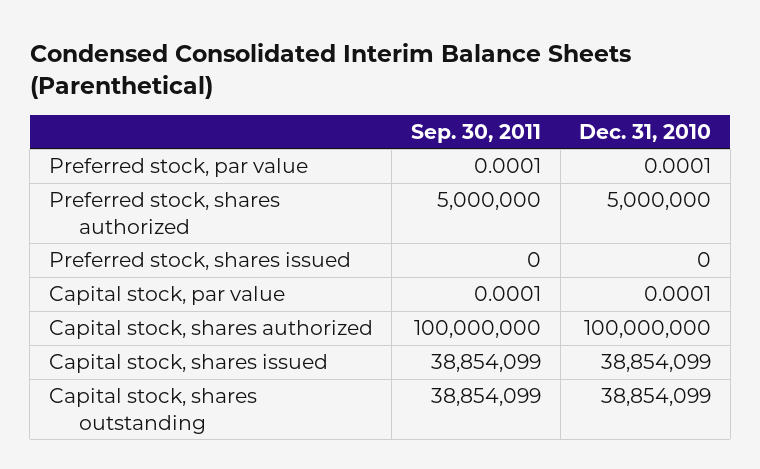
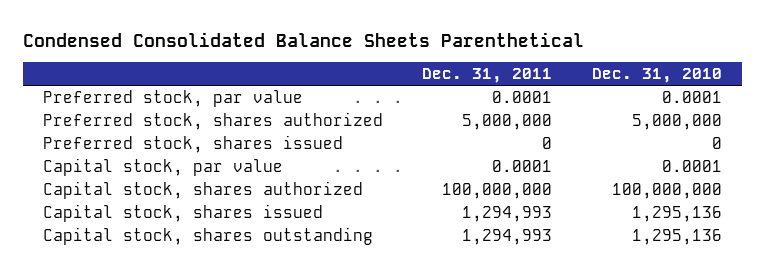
[29,42,631,99] Condensed Consolidated Interim Balance Sheets (Parenthetical) -> [22,31,584,47] Condensed Consolidated Balance Sheets Parenthetical
[411,123,542,143] Sep. 30, 2011 -> none
none -> [422,68,553,84] Dec. 31, 2011
[601,354,712,373] 38,854,099 -> [631,205,722,222] 1,295,136
[601,388,712,407] 38,854,099 -> [631,228,722,245] 1,295,136

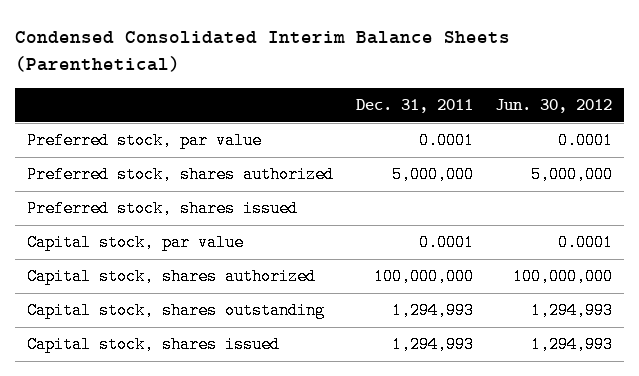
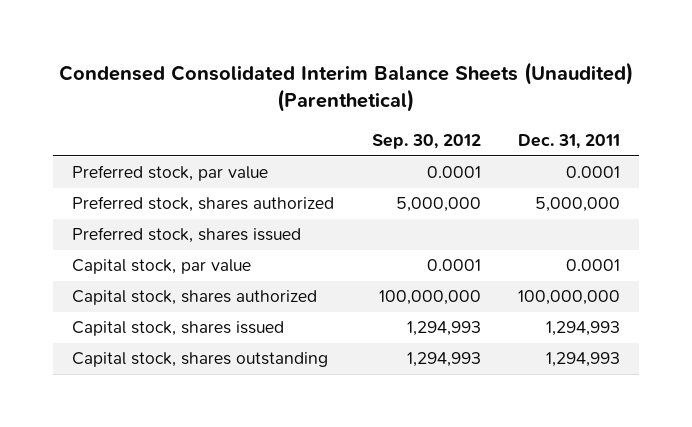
[15,30,511,72] Condensed Consolidated Interim Balance Sheets (Parenthetical) -> [59,62,634,113] Condensed Consolidated Interim Balance Sheets (Unaudited) (Parenthetical)
[495,98,613,113] Jun. 30, 2012 -> none
none -> [371,134,481,150] Sep. 30, 2012
[26,302,325,320] Capital stock, shares outstanding -> [71,352,328,368] Capital stock, shares outstanding

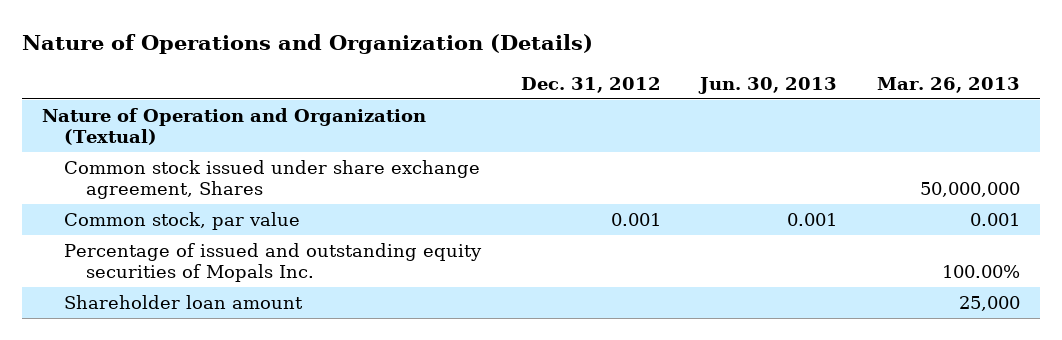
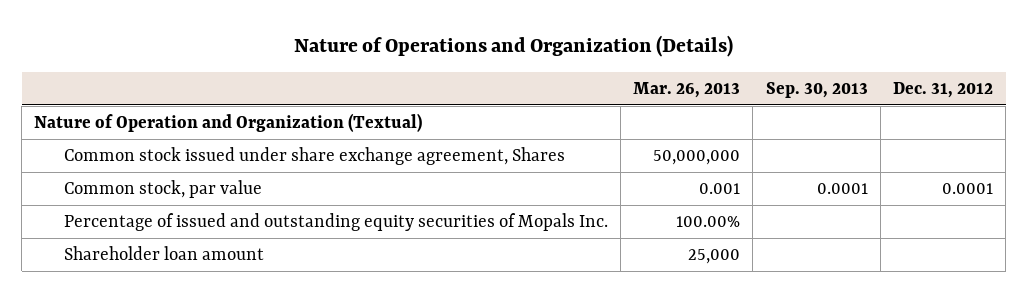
[698,76,838,94] Jun. 30, 2013 -> none
none -> [765,82,868,99] Sep. 30, 2013
[610,213,661,227] 0.001 -> [942,182,994,194] 0.0001

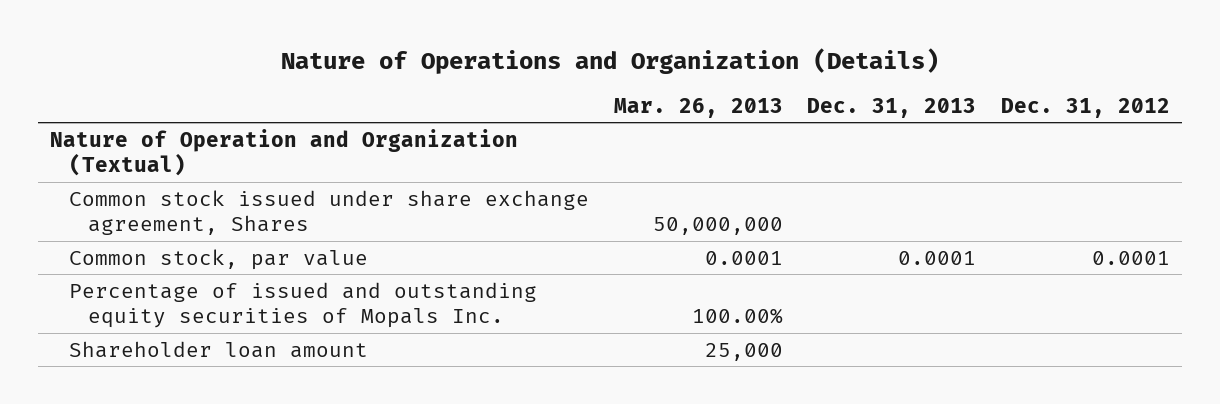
[765,82,868,99] Sep. 30, 2013 -> none
none -> [807,98,977,119] Dec. 31, 2013
[699,182,741,194] 0.001 -> [704,250,783,265] 0.0001

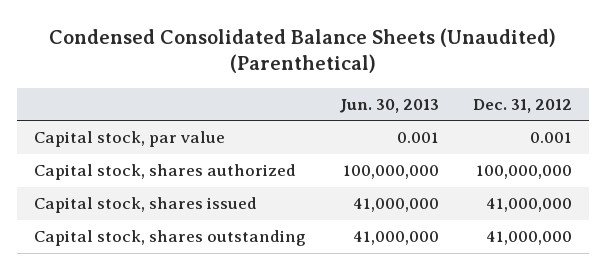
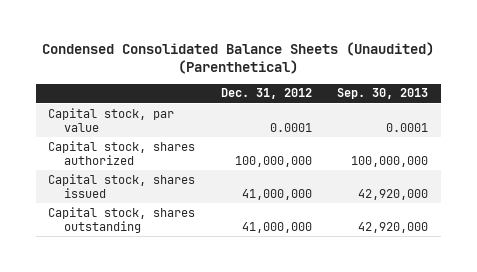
[339,98,440,113] Jun. 30, 2013 -> none
none -> [337,88,429,100] Sep. 30, 2013
[529,132,572,144] 0.001 -> [269,122,312,132] 0.0001

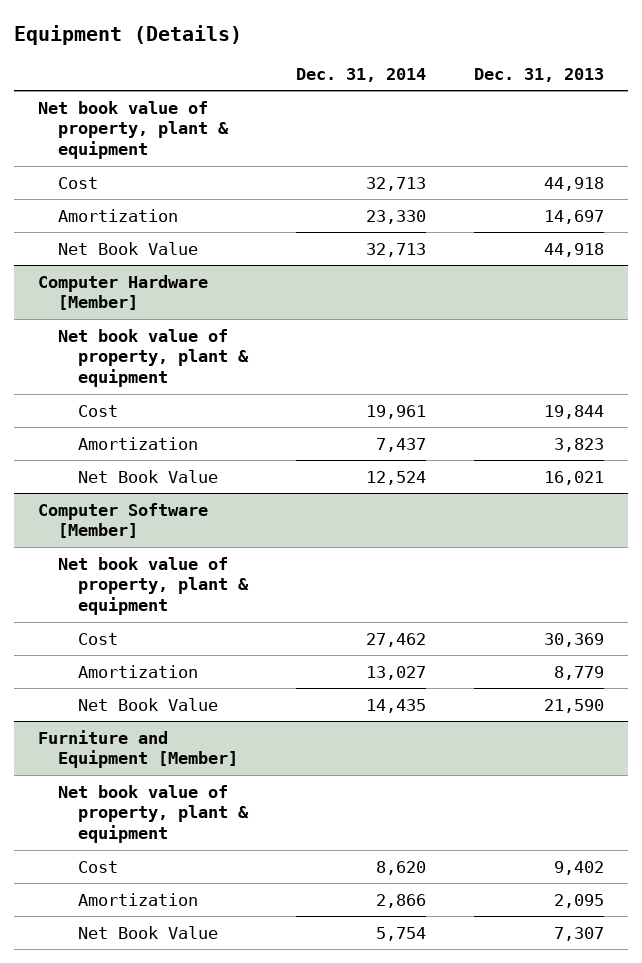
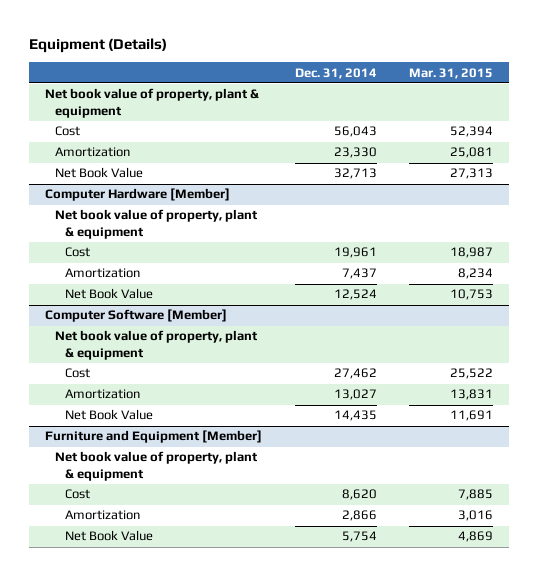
[473,68,604,83] Dec. 31, 2013 -> none
none -> [409,67,494,79] Mar. 31, 2015
[366,176,427,191] 32,713 -> [333,126,377,138] 56,043

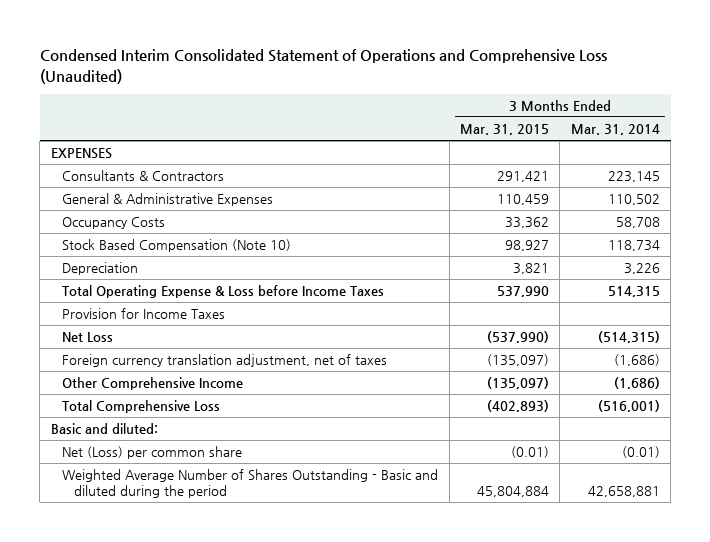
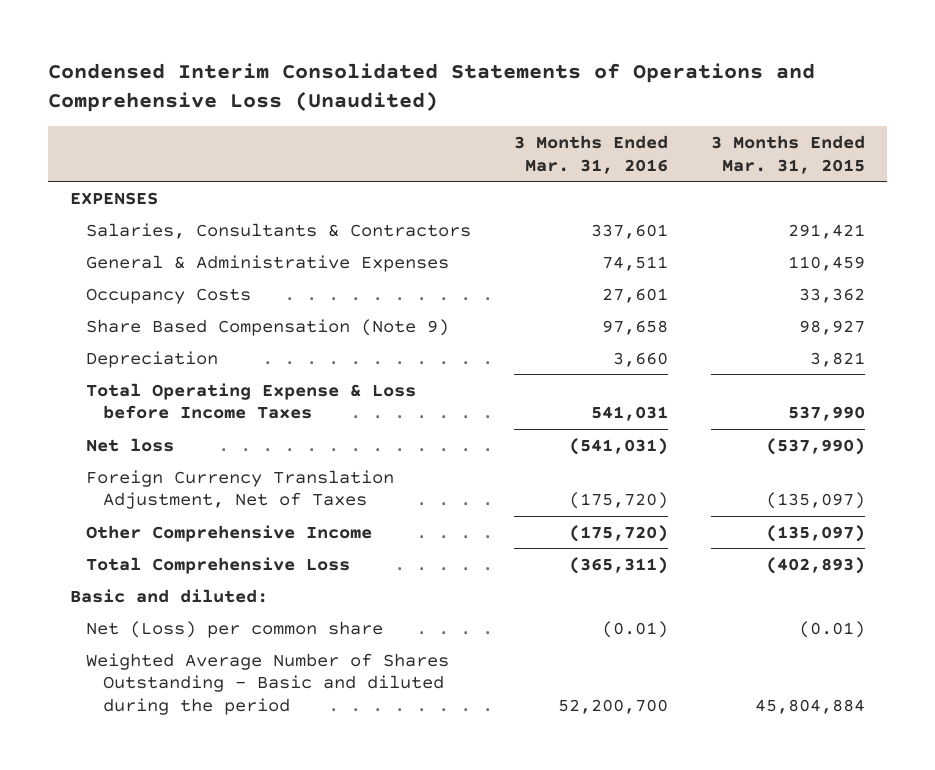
[39,49,607,84] Condensed Interim Consolidated Statement of Operations and Comprehensive Loss (Unaudited) -> [48,62,816,113] Condensed Interim Consolidated Statements of Operations and Comprehensive Loss (Unaudited)
[570,124,660,136] Mar. 31, 2014 -> none
none -> [514,134,669,174] 3 Months Ended Mar. 31, 2016
[62,170,225,182] Consultants & Contractors -> [86,222,472,239] Salaries, Consultants & Contractors
[62,239,292,253] Stock Based Compensation (Note 10) -> [86,318,450,336] Share Based Compensation (Note 9)
[62,308,226,320] Provision for Income Taxes -> none
[62,332,114,343] Net Loss -> [86,437,175,452] Net loss
[62,354,388,368] Foreign currency translation adjustment, net of taxes -> [86,469,395,510] Foreign Currency Translation Adjustment, Net of Taxes

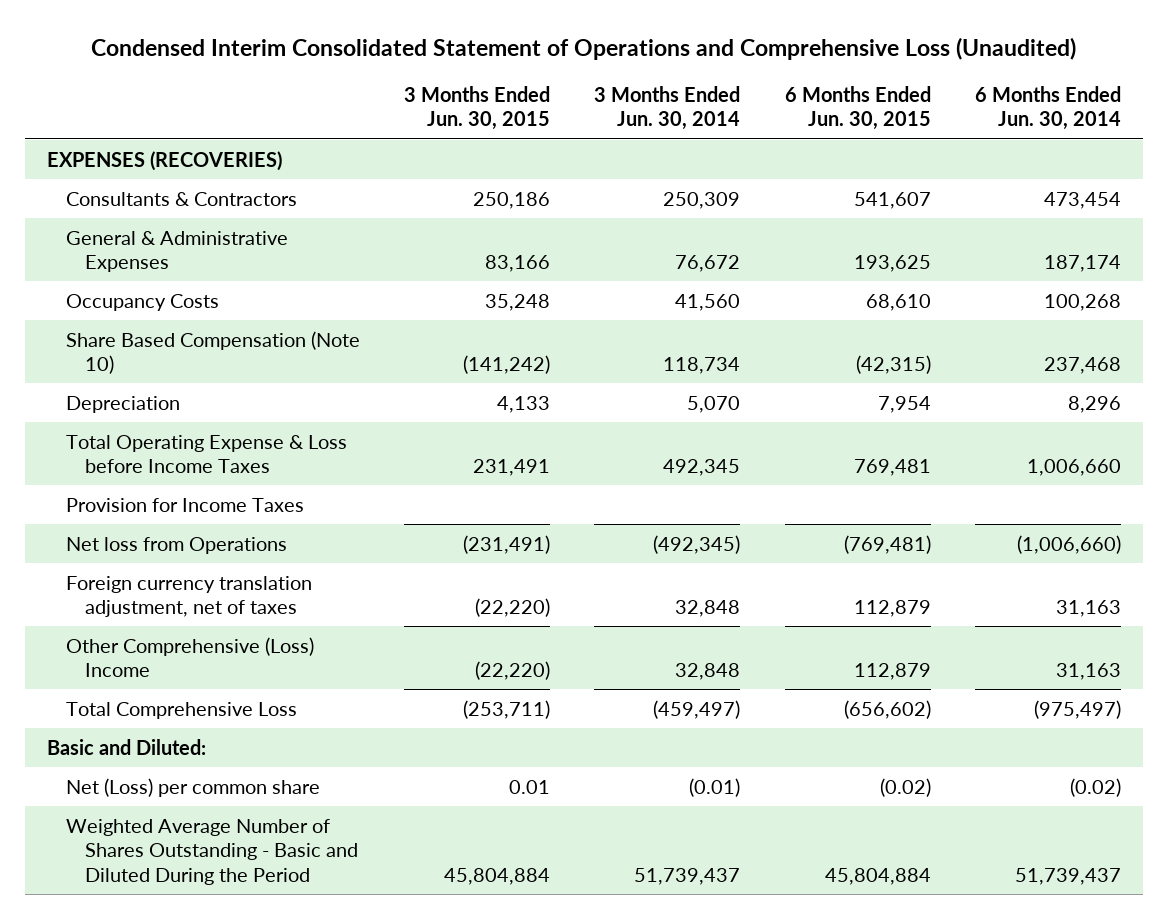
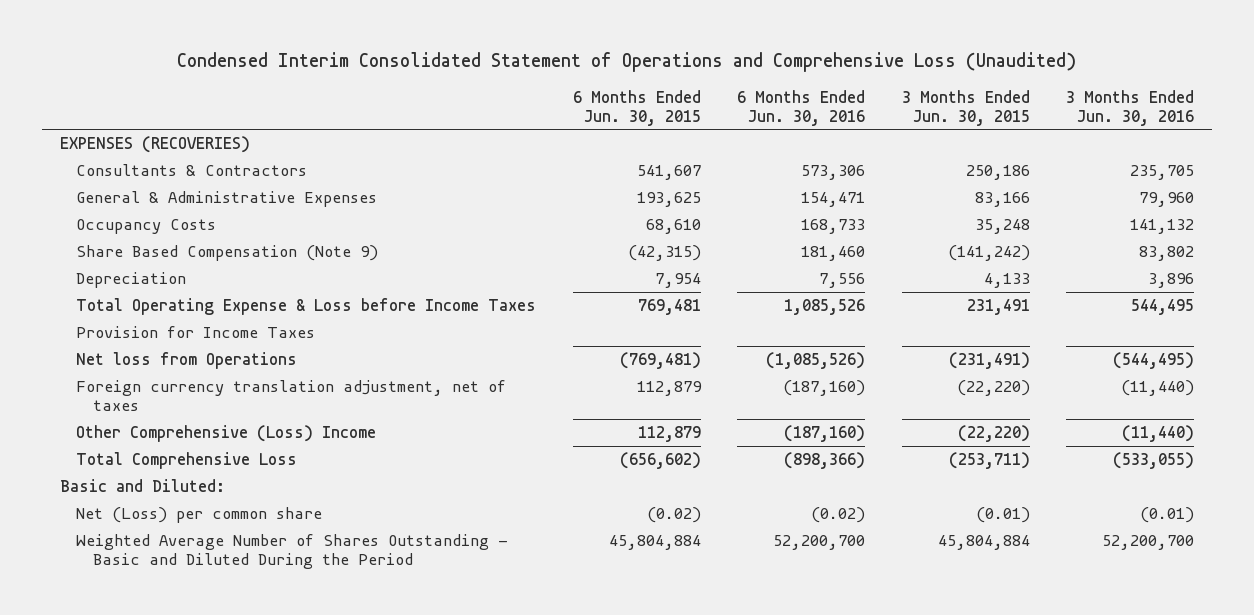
[594,85,741,131] 3 Months Ended Jun. 30, 2014 -> none
[974,85,1121,131] 6 Months Ended Jun. 30, 2014 -> none
none -> [737,89,866,126] 6 Months Ended Jun. 30, 2016
none -> [1065,89,1194,126] 3 Months Ended Jun. 30, 2016
[65,330,360,375] Share Based Compensation (Note 10) -> [76,245,379,262] Share Based Compensation (Note 9)
[509,779,551,794] 0.01 -> [975,507,1030,524] (0.01)

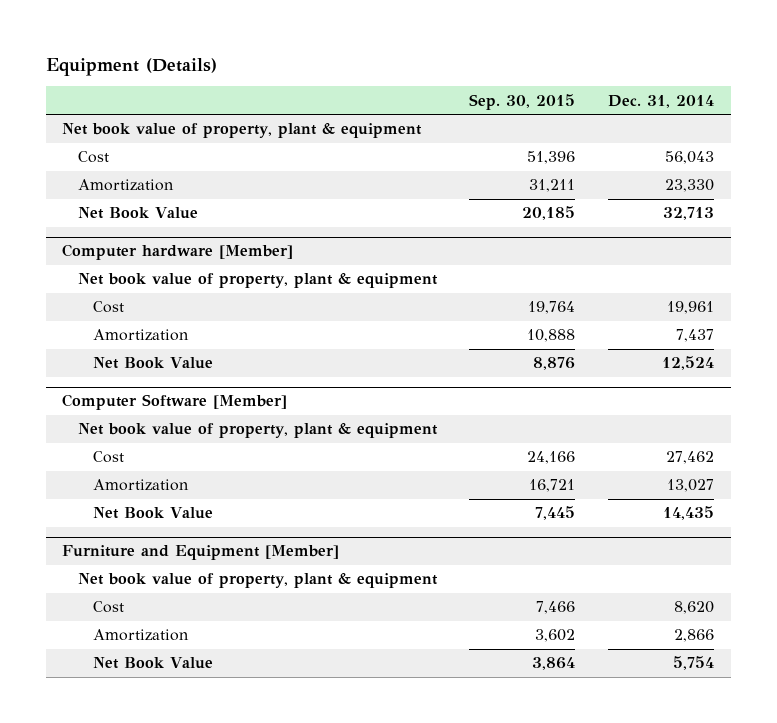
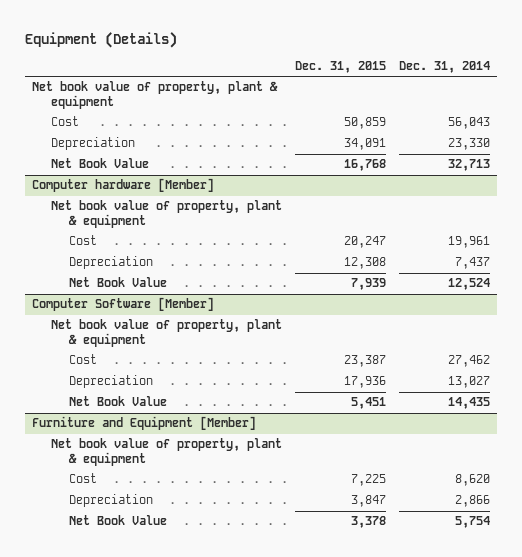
[469,93,576,110] Sep. 30, 2015 -> none
none -> [294,61,386,74] Dec. 31, 2015
[77,179,174,192] Amortization -> [50,137,135,151] Depreciation
[92,329,189,342] Amortization -> [69,256,154,270] Depreciation
[92,479,189,492] Amortization -> [69,375,154,389] Depreciation
[92,629,189,642] Amortization -> [69,494,154,508] Depreciation

